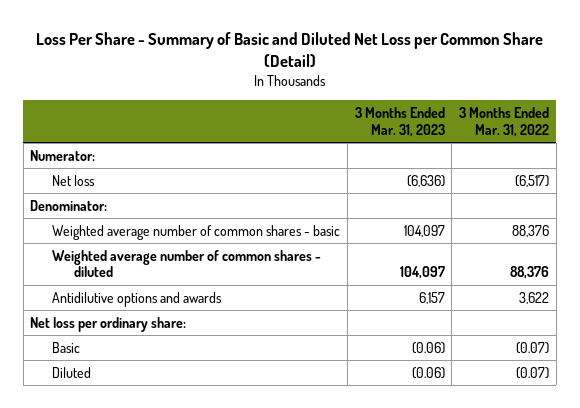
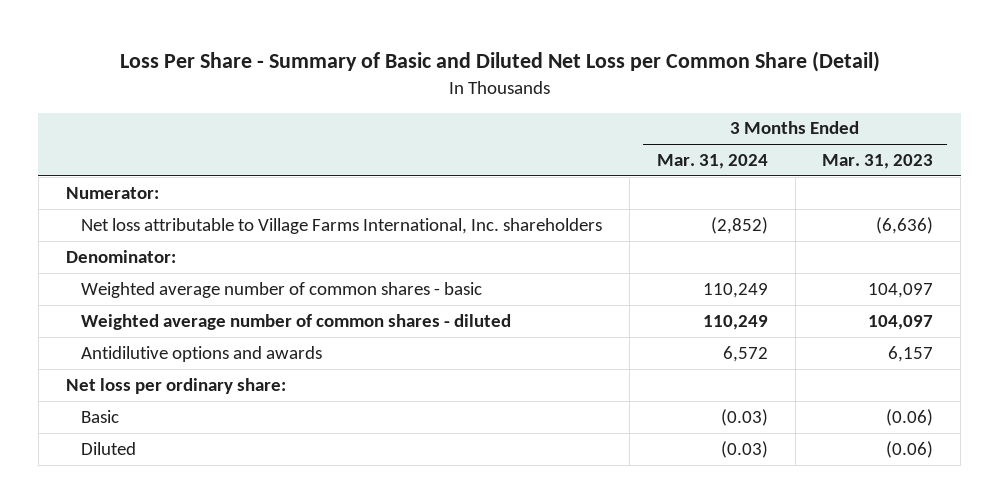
[459,107,550,137] 3 Months Ended Mar. 31, 2022 -> none
none -> [656,154,768,170] Mar. 31, 2024
[51,174,95,186] Net loss -> [81,217,603,234] Net loss attributable to Village Farms International, Inc. shareholders

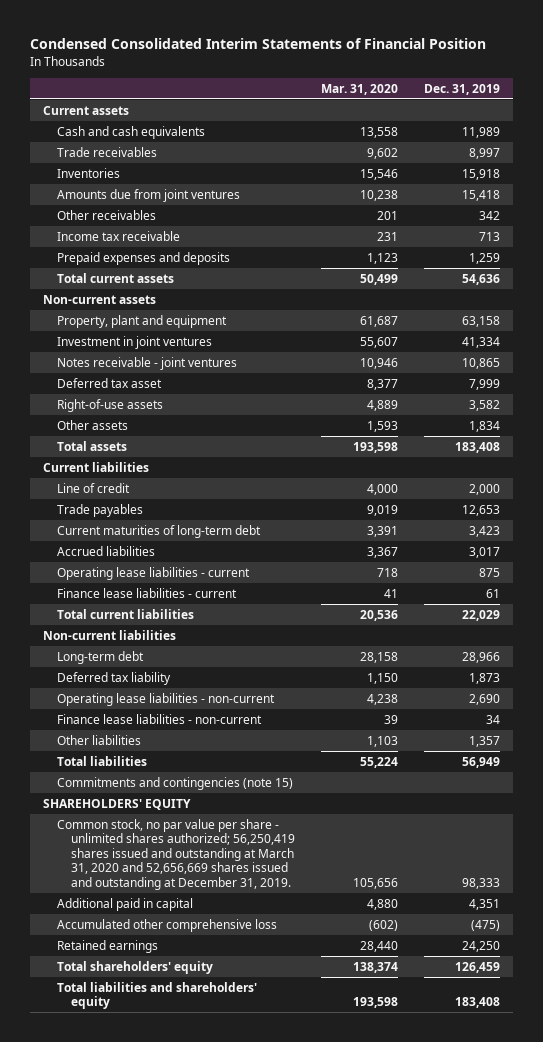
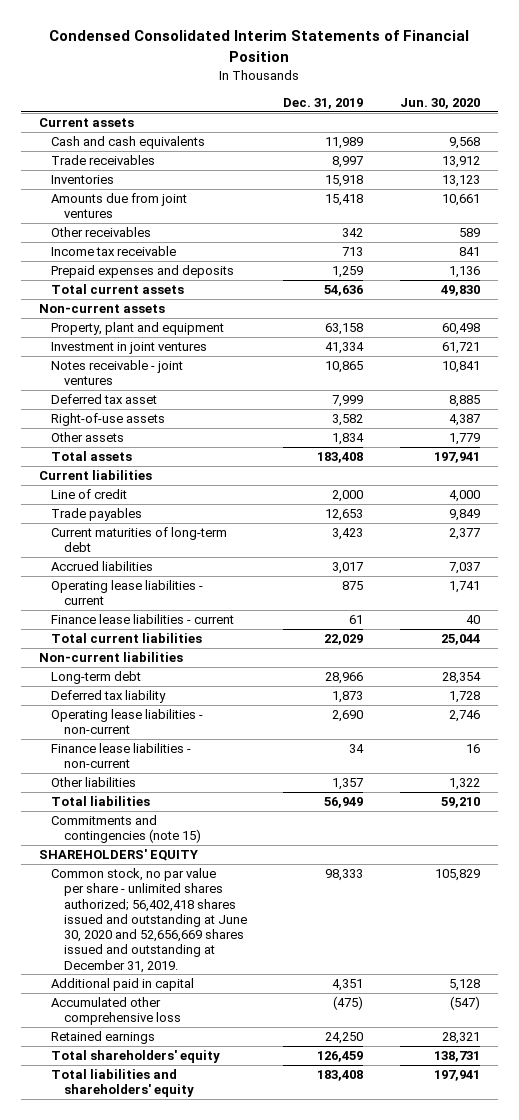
[321,83,399,95] Mar. 31, 2020 -> none
none -> [399,98,480,110] Jun. 30, 2020
[57,818,296,890] Common stock, no par value per share - unlimited shares authorized; 56,250,419 shares issued and outstanding at March 31, 2020 and 52,656,669 shares issued and outstanding at December 31, 2019. -> [51,868,247,973] Common stock, no par value per share - unlimited shares authorized; 56,402,418 shares issued and outstanding at June 30, 2020 and 52,656,669 shares issued and outstanding at December 31, 2019.

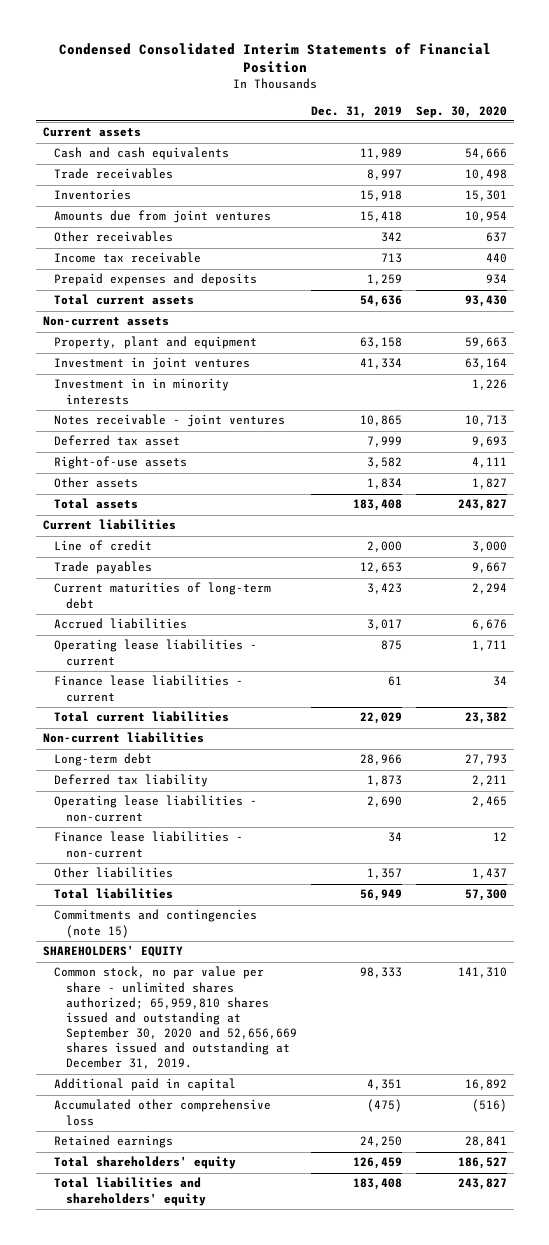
[399,98,480,110] Jun. 30, 2020 -> none
none -> [415,105,507,118] Sep. 30, 2020
none -> [54,378,230,405] Investment in in minority interests
[51,868,247,973] Common stock, no par value per share - unlimited shares authorized; 56,402,418 shares issued and outstanding at June 30, 2020 and 52,656,669 shares issued and outstanding at December 31, 2019. -> [54,966,297,1070] Common stock, no par value per share - unlimited shares authorized; 65,959,810 shares issued and outstanding at September 30, 2020 and 52,656,669 shares issued and outstanding at December 31, 2019.

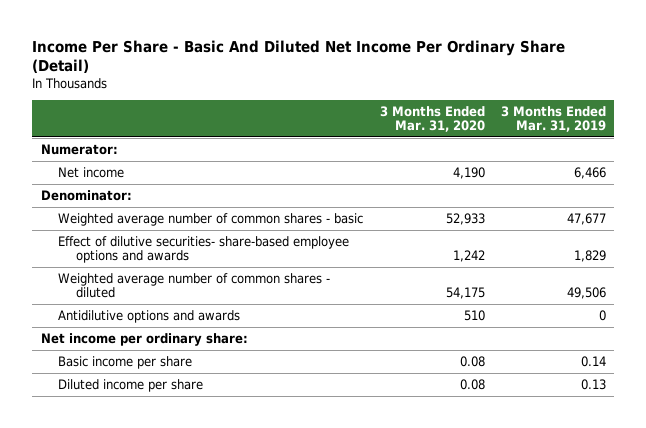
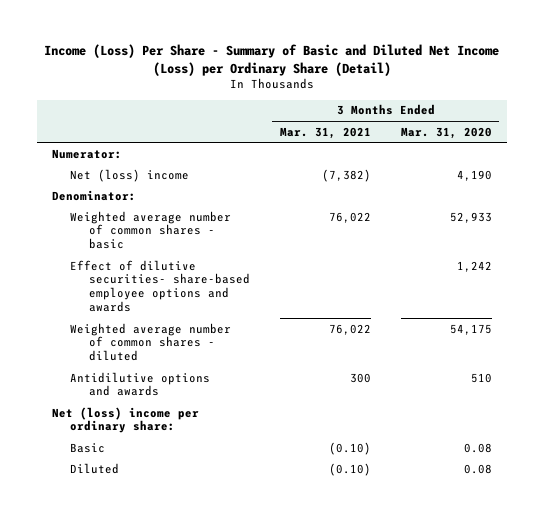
[32,39,566,73] Income Per Share - Basic And Diluted Net Income Per Ordinary Share (Detail) -> [44,44,500,76] Income (Loss) Per Share - Summary of Basic and Diluted Net Income (Loss) per Ordinary Share (Detail)
[500,105,606,133] 3 Months Ended Mar. 31, 2019 -> none
none -> [279,126,371,139] Mar. 31, 2021
[58,166,125,178] Net income -> [70,168,190,182] Net (loss) income
[40,332,248,346] Net income per ordinary share: -> [52,406,200,434] Net (loss) income per ordinary share:
[58,355,193,369] Basic income per share -> [70,442,106,453] Basic
[58,378,204,392] Diluted income per share -> [70,462,120,474] Diluted

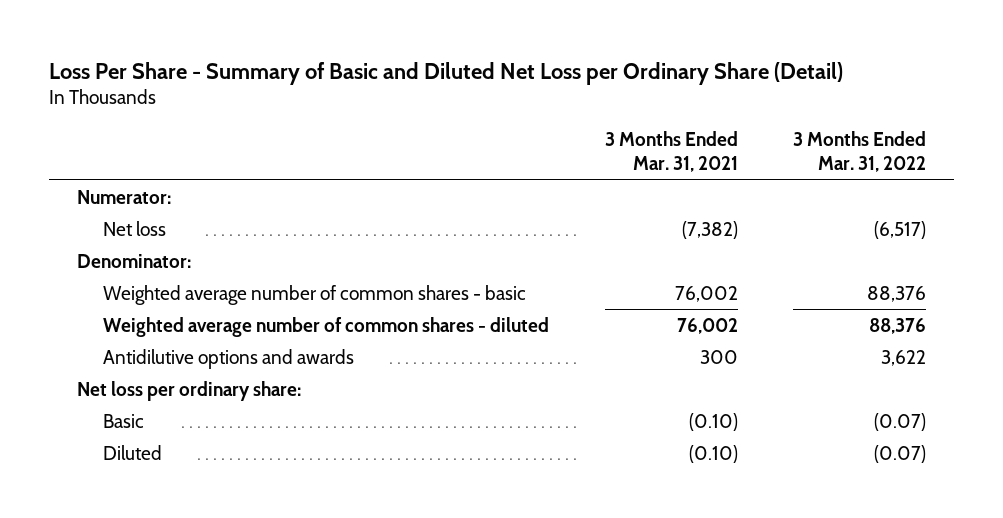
[44,44,500,76] Income (Loss) Per Share - Summary of Basic and Diluted Net Income (Loss) per Ordinary Share (Detail) -> [48,61,843,85] Loss Per Share - Summary of Basic and Diluted Net Loss per Ordinary Share (Detail)
[400,126,492,139] Mar. 31, 2020 -> none
none -> [793,131,927,173] 3 Months Ended Mar. 31, 2022
[70,168,190,182] Net (loss) income -> [103,220,167,236] Net loss
[70,259,250,313] Effect of dilutive securities- share-based employee options and awards -> none
[328,211,371,223] 76,022 -> [674,285,738,302] 76,002
[328,323,371,335] 76,022 -> [676,317,738,334] 76,002
[52,406,200,434] Net (loss) income per ordinary share: -> [76,380,301,401] Net loss per ordinary share:

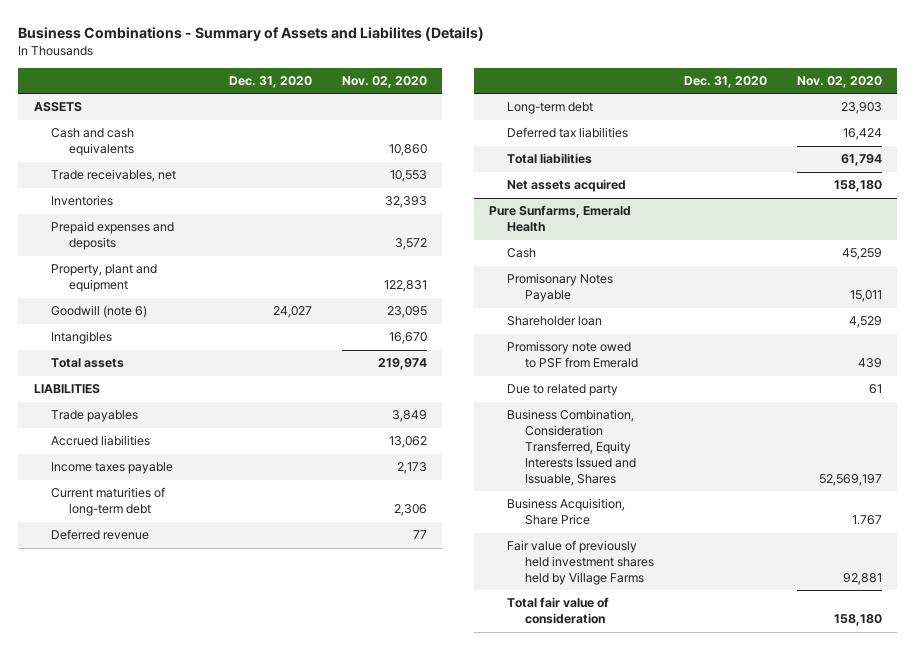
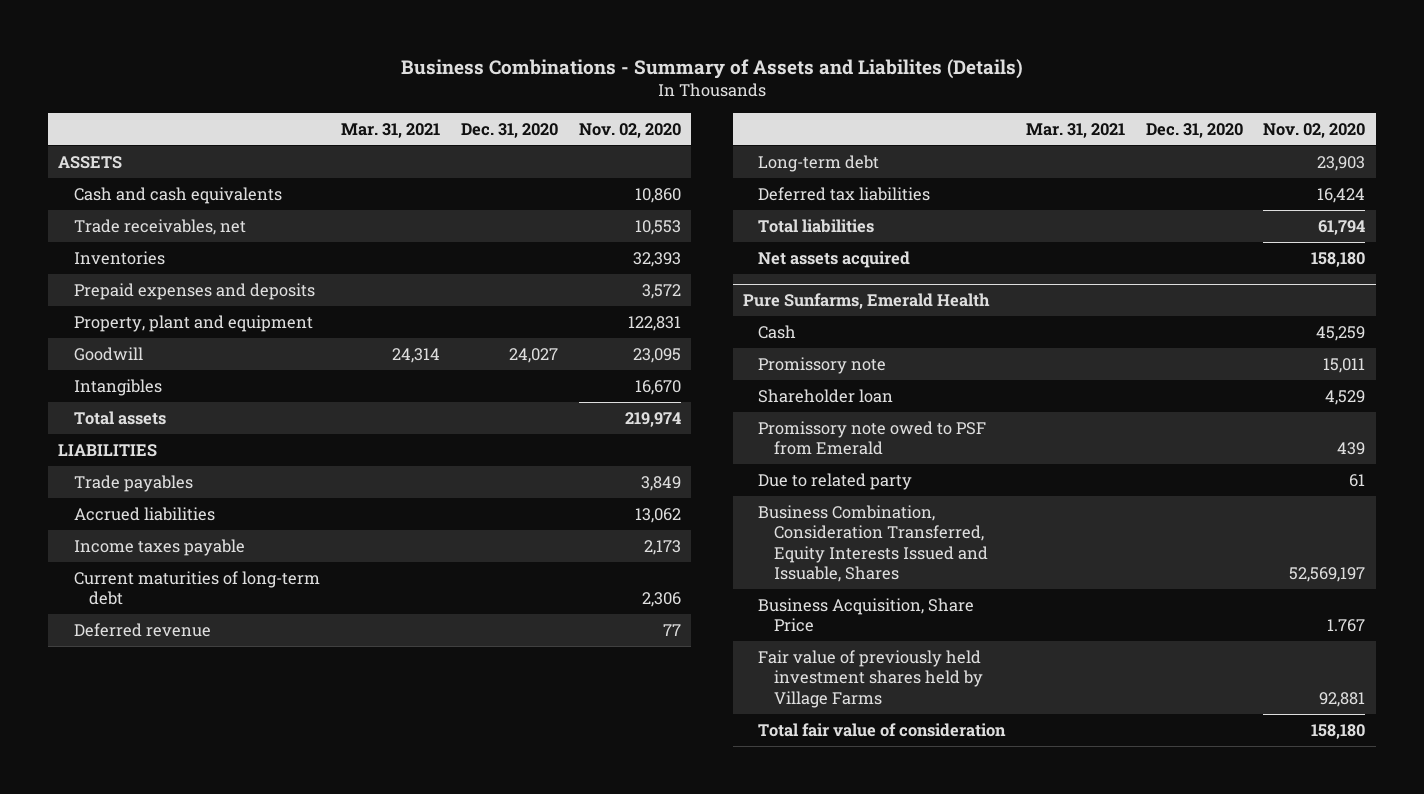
none -> [341,122,441,138] Mar. 31, 2021
[51,305,148,319] Goodwill (note 6) -> [73,346,143,361] Goodwill
[506,273,613,303] Promisonary Notes Payable -> [758,356,887,374] Promissory note

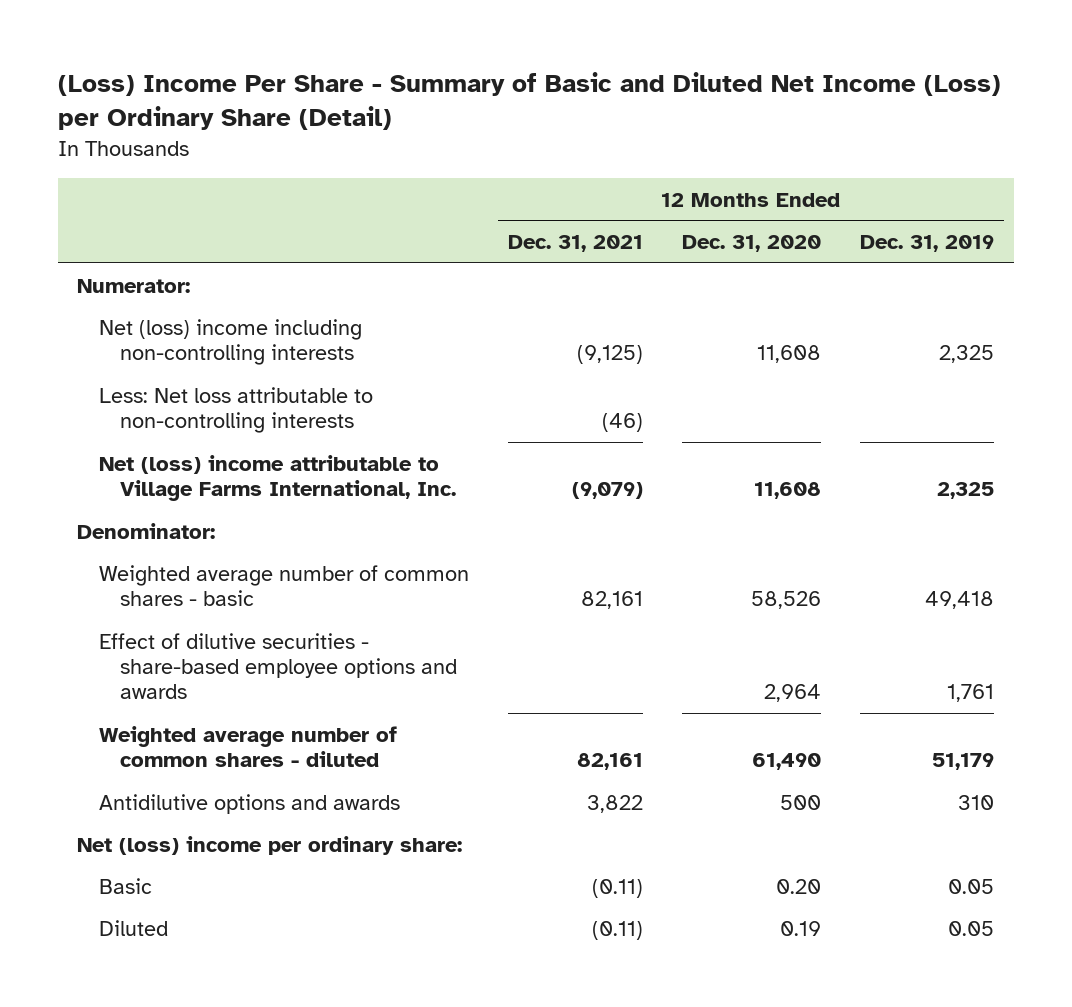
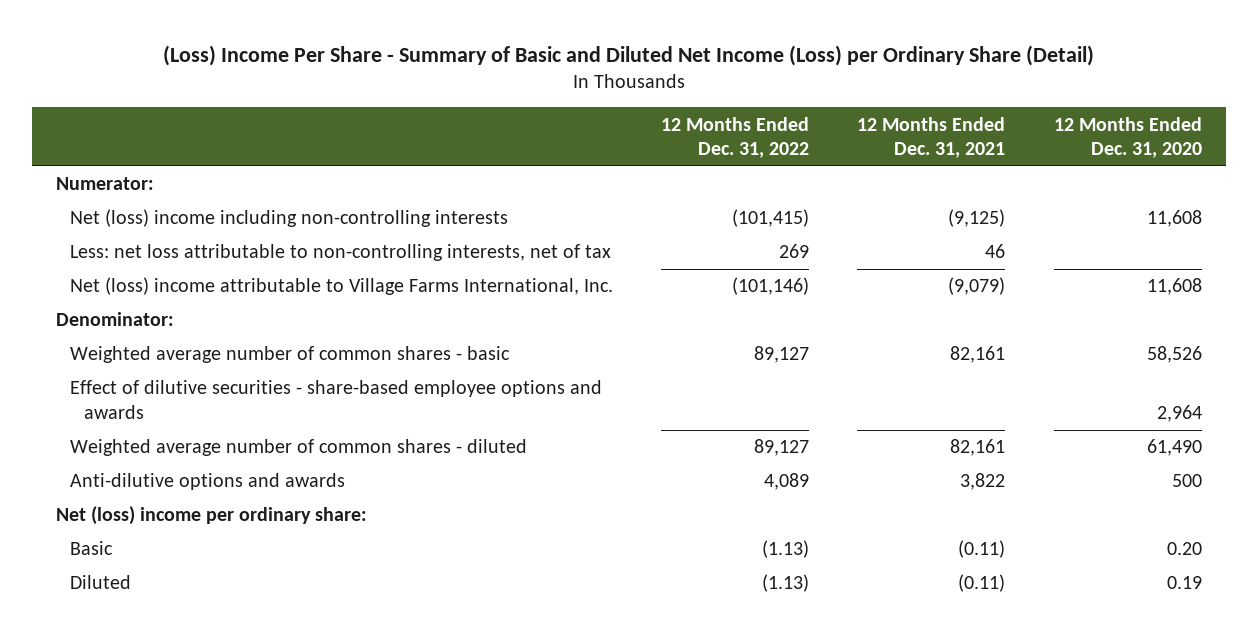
[860,235,995,253] Dec. 31, 2019 -> none
none -> [661,116,810,159] 12 Months Ended Dec. 31, 2022
[98,386,373,434] Less: Net loss attributable to non-controlling interests -> [69,244,611,262] Less: net loss attributable to non-controlling interests, net of tax
[602,413,644,433] (46) -> [985,244,1006,259] 46
[98,793,400,814] Antidilutive options and awards -> [69,473,345,491] Anti-dilutive options and awards

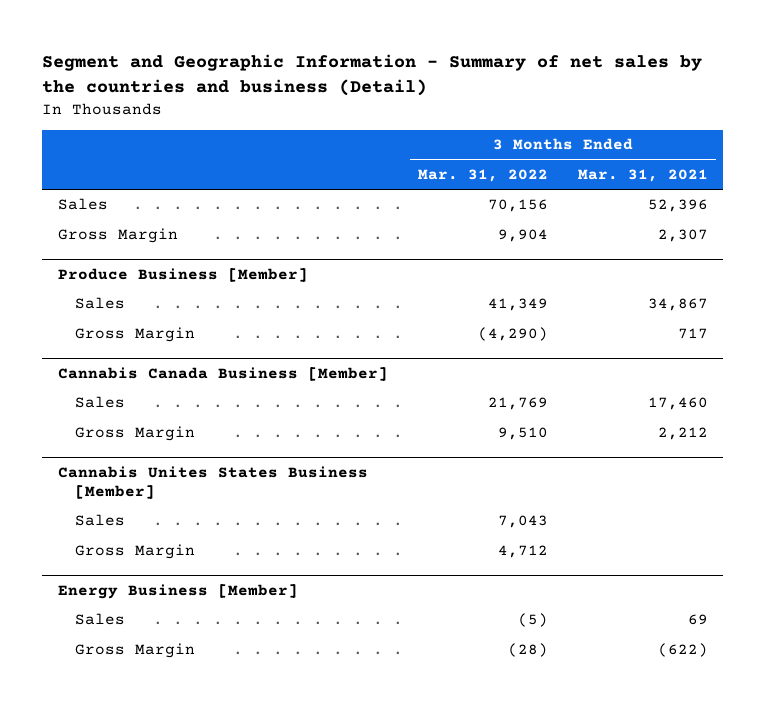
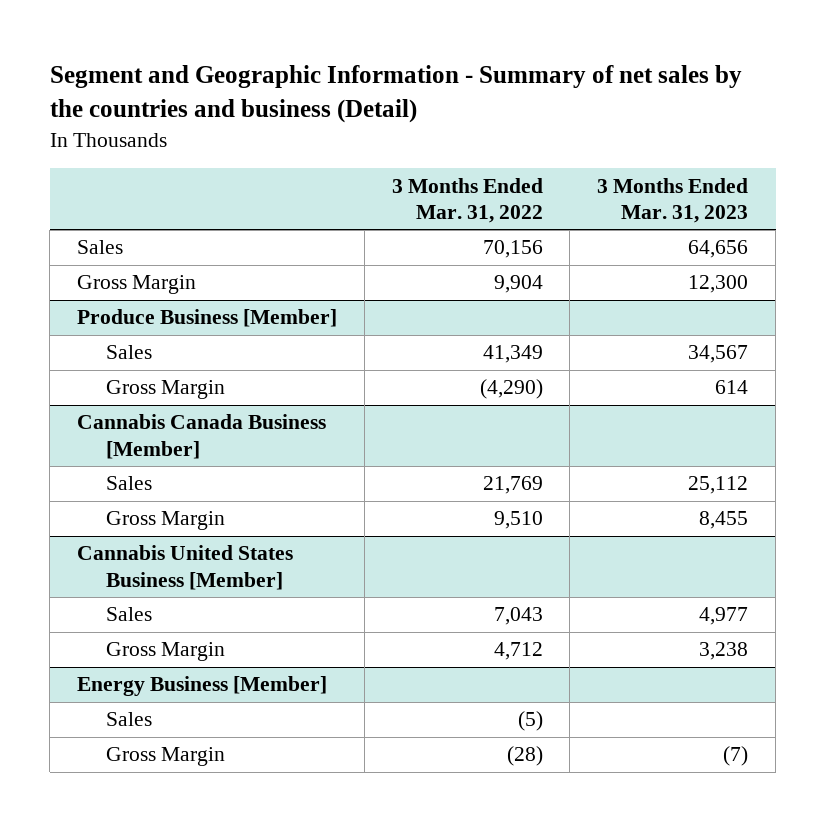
[578,169,709,183] Mar. 31, 2021 -> none
none -> [597,177,749,223] 3 Months Ended Mar. 31, 2023
[57,465,368,499] Cannabis Unites States Business [Member] -> [77,545,294,590] Cannabis United States Business [Member]

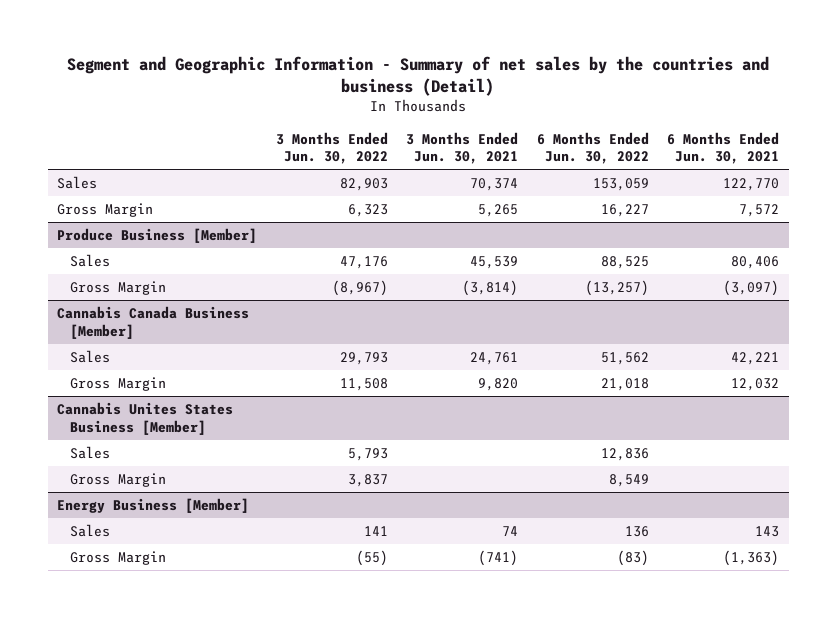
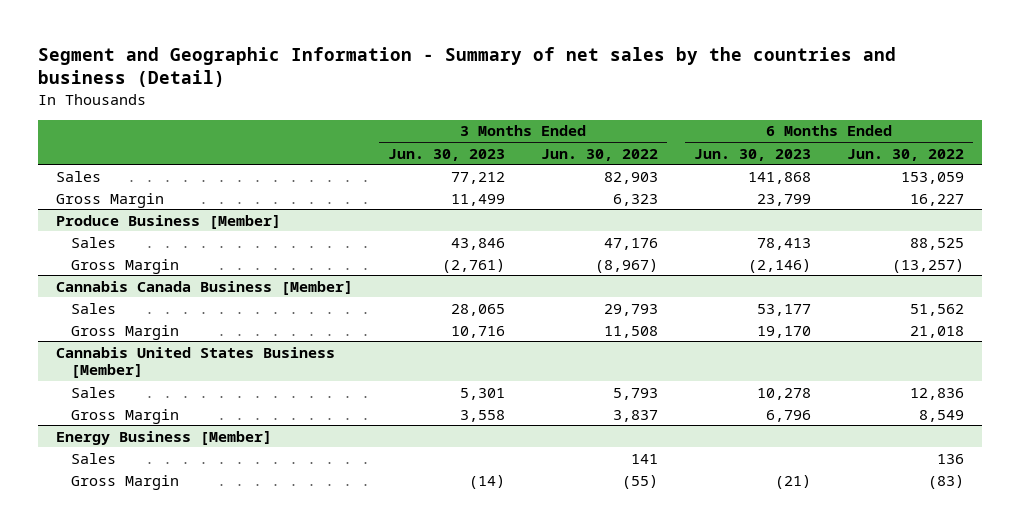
[406,131,519,165] 3 Months Ended Jun. 30, 2021 -> none
[667,131,780,165] 6 Months Ended Jun. 30, 2021 -> none
none -> [388,148,506,161] Jun. 30, 2023
none -> [694,148,812,161] Jun. 30, 2023
[56,402,233,435] Cannabis Unites States Business [Member] -> [55,346,335,379] Cannabis United States Business [Member]

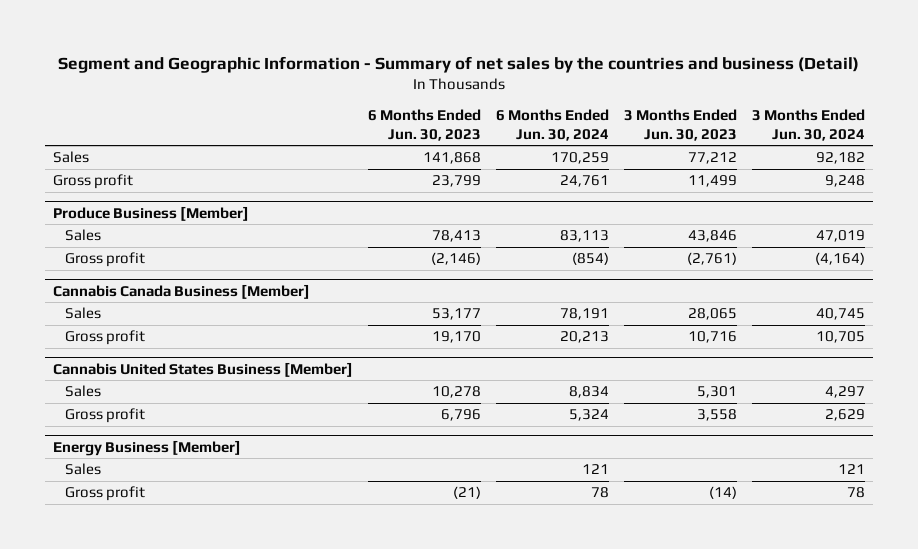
[541,148,659,161] Jun. 30, 2022 -> none
[847,148,965,161] Jun. 30, 2022 -> none
none -> [496,109,610,141] 6 Months Ended Jun. 30, 2024
none -> [752,109,866,141] 3 Months Ended Jun. 30, 2024
[55,192,164,208] Gross Margin -> [52,174,133,190] Gross profit
[71,258,180,274] Gross Margin -> [65,252,146,268] Gross profit
[71,324,180,340] Gross Margin -> [65,330,146,346] Gross profit
[71,408,180,424] Gross Margin -> [65,408,146,424] Gross profit
[71,474,180,490] Gross Margin -> [65,486,146,502] Gross profit

